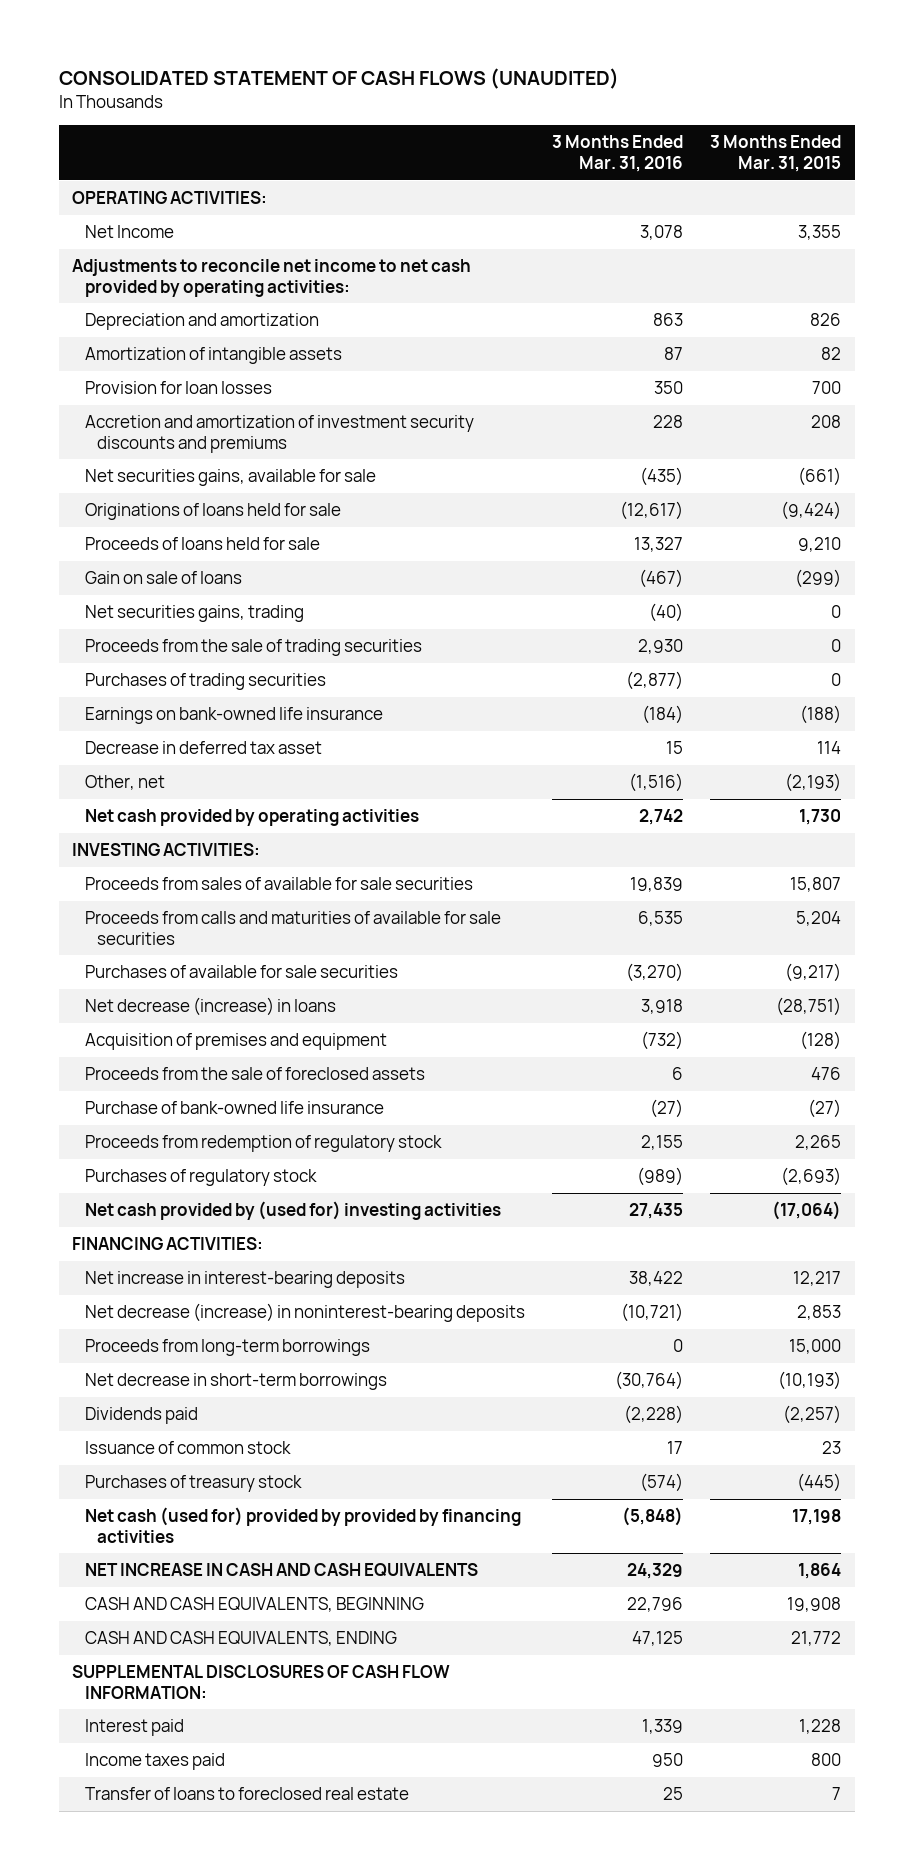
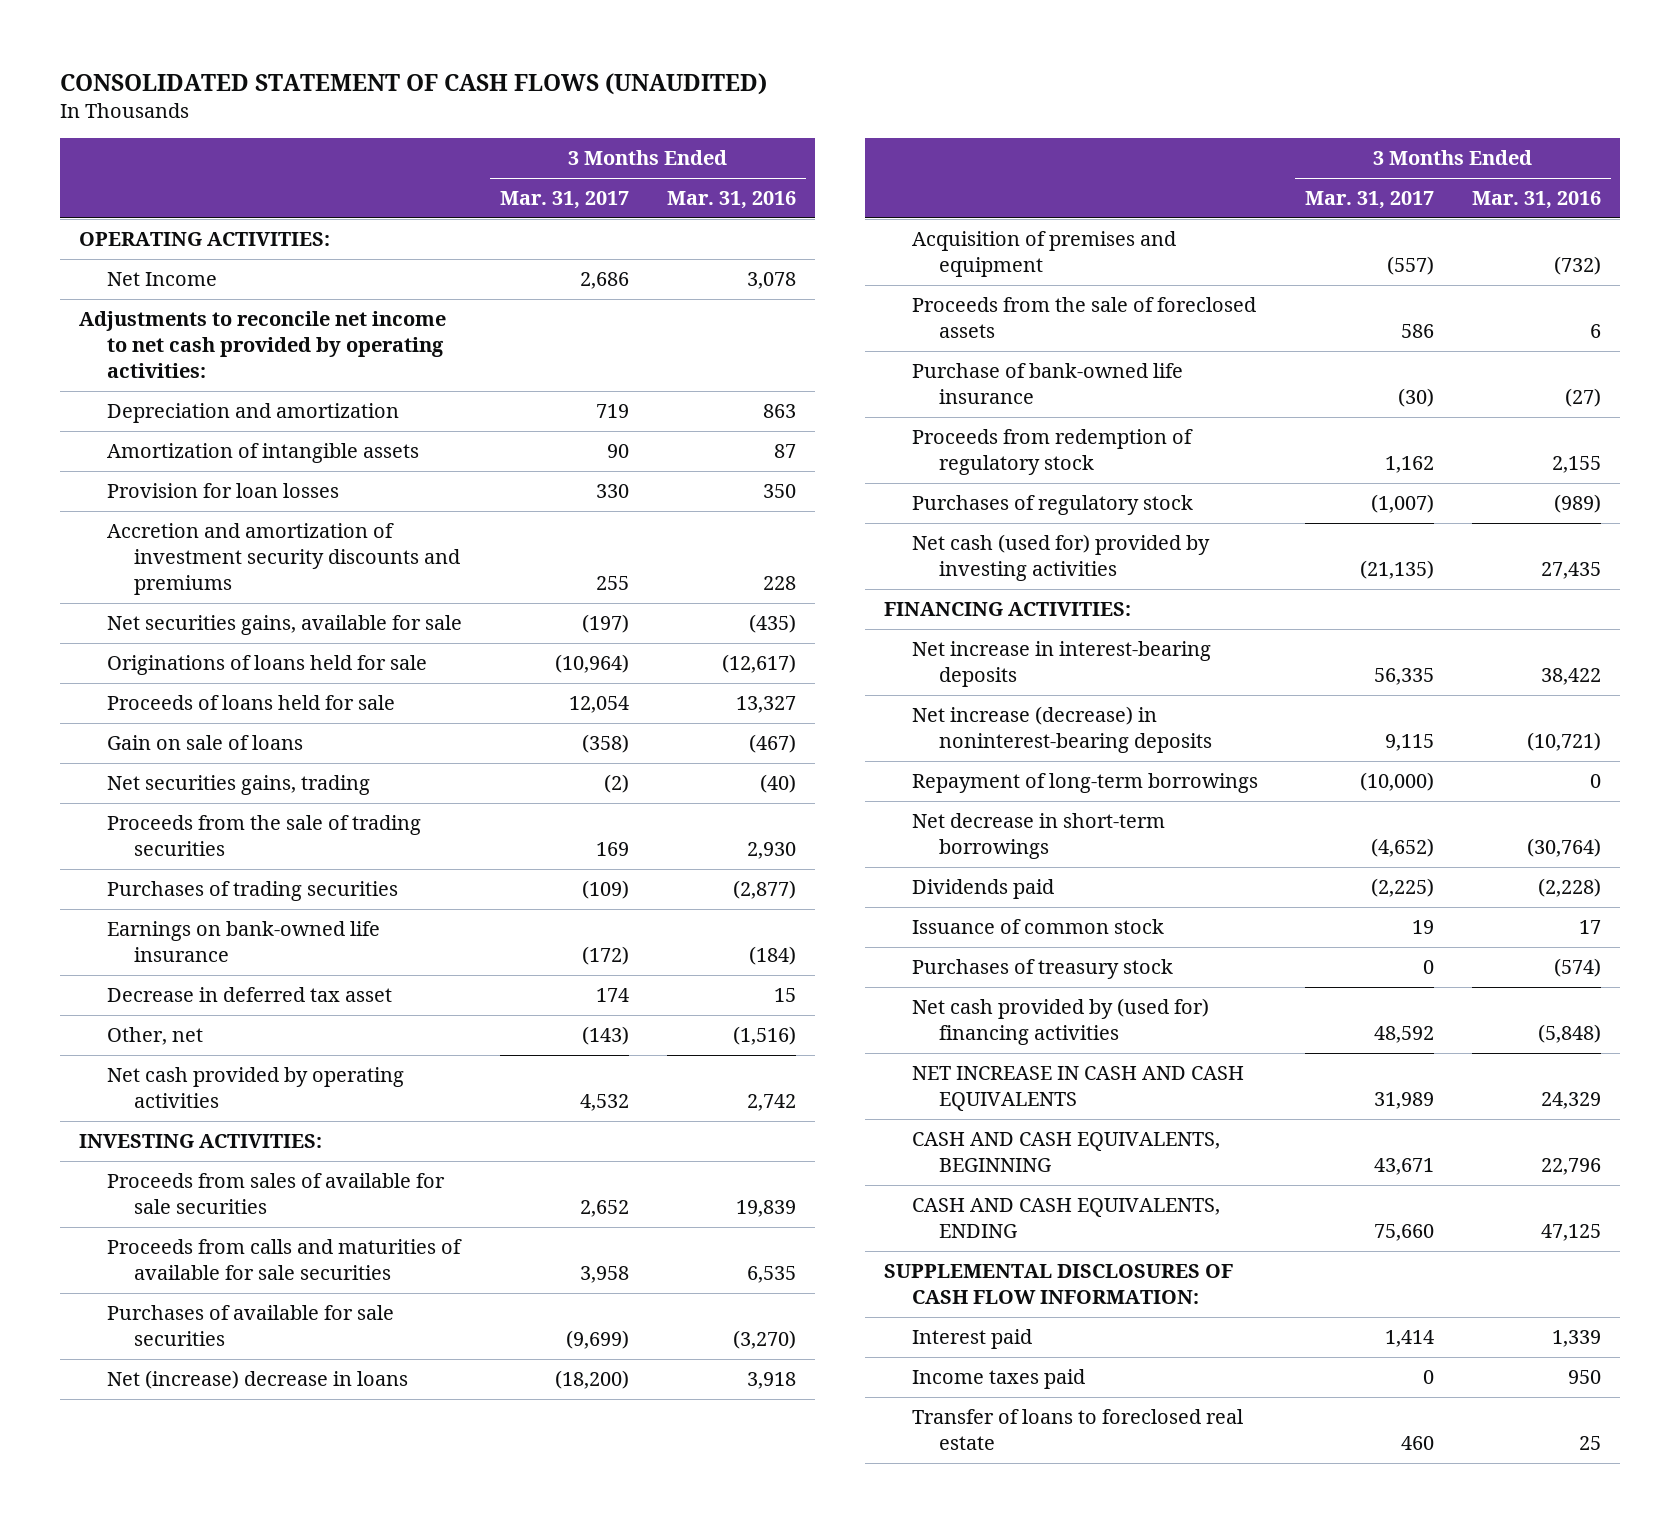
[709,135,841,172] 3 Months Ended Mar. 31, 2015 -> none
none -> [499,191,629,210] Mar. 31, 2017
[84,997,336,1017] Net decrease (increase) in loans -> [106,1370,408,1390] Net (increase) decrease in loans
[84,1201,501,1221] Net cash provided by (used for) investing activities -> [911,534,1210,582] Net cash (used for) provided by investing activities
[84,1339,370,1357] Proceeds from long-term borrowings -> none
[84,1303,525,1323] Net decrease (increase) in noninterest-bearing deposits -> [911,706,1213,754] Net increase (decrease) in noninterest-bearing deposits
none -> [911,773,1258,794] Repayment of long-term borrowings
[84,1507,521,1543] Net cash (used for) provided by provided by financing activities -> [911,998,1209,1046] Net cash provided by (used for) financing activities

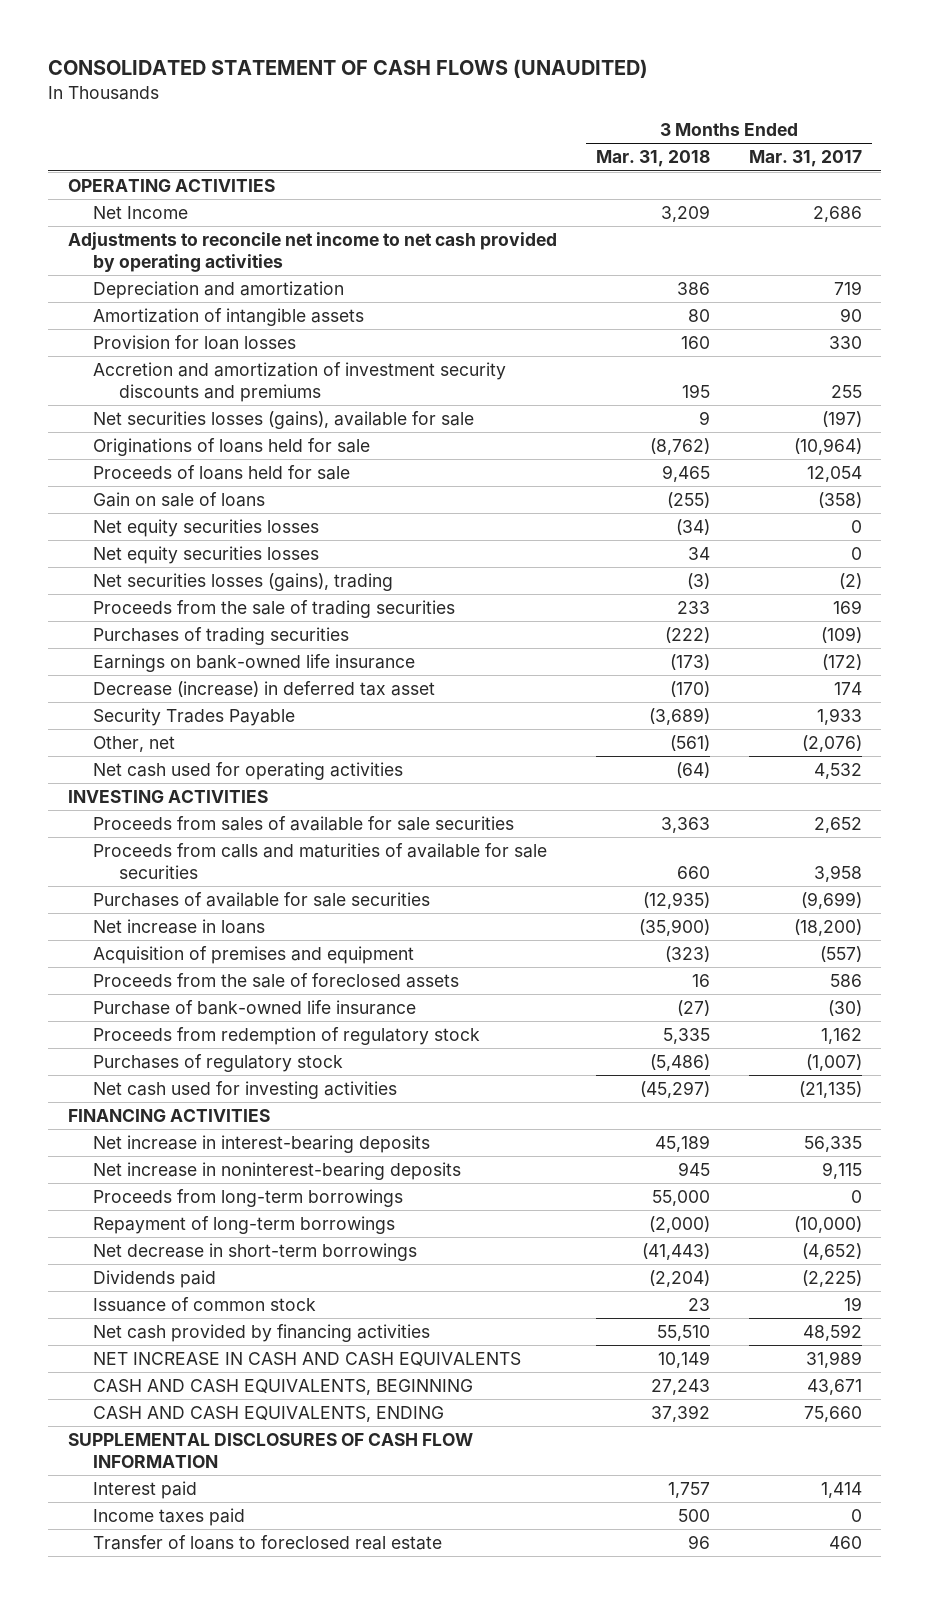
[666,191,796,210] Mar. 31, 2016 -> none
none -> [595,150,710,168] Mar. 31, 2018
[79,232,331,247] OPERATING ACTIVITIES: -> [67,178,275,192] OPERATING ACTIVITIES
[79,311,447,379] Adjustments to reconcile net income to net cash provided by operating activities: -> [67,231,557,272] Adjustments to reconcile net income to net cash provided by operating activities
[106,615,462,636] Net securities gains, available for sale -> [93,410,475,429] Net securities losses (gains), available for sale
none -> [93,518,320,537] Net equity securities losses
none -> [93,545,320,564] Net equity securities losses
[106,775,370,796] Net securities gains, trading -> [93,572,394,591] Net securities losses (gains), trading
[106,987,392,1003] Decrease in deferred tax asset -> [93,680,436,697] Decrease (increase) in deferred tax asset
none -> [93,707,296,726] Security Trades Payable
[581,1026,629,1046] (143) -> [801,734,862,752] (2,076)
[106,1067,404,1109] Net cash provided by operating activities -> [93,761,404,780] Net cash used for operating activities
[79,1134,323,1149] INVESTING ACTIVITIES: -> [67,789,268,803] INVESTING ACTIVITIES
[106,1370,408,1390] Net (increase) decrease in loans -> [93,918,266,934] Net increase in loans
[911,534,1210,582] Net cash (used for) provided by investing activities -> [93,1080,398,1099] Net cash used for investing activities
[884,602,1132,617] FINANCING ACTIVITIES: -> [67,1108,270,1122] FINANCING ACTIVITIES
[911,706,1213,754] Net increase (decrease) in noninterest-bearing deposits -> [93,1161,462,1180] Net increase in noninterest-bearing deposits
none -> [93,1188,404,1207] Proceeds from long-term borrowings
[911,959,1173,980] Purchases of treasury stock -> none
[911,998,1209,1046] Net cash provided by (used for) financing activities -> [93,1323,431,1342] Net cash provided by financing activities
[884,1264,1234,1305] SUPPLEMENTAL DISCLOSURES OF CASH FLOW INFORMATION: -> [67,1432,473,1468] SUPPLEMENTAL DISCLOSURES OF CASH FLOW INFORMATION

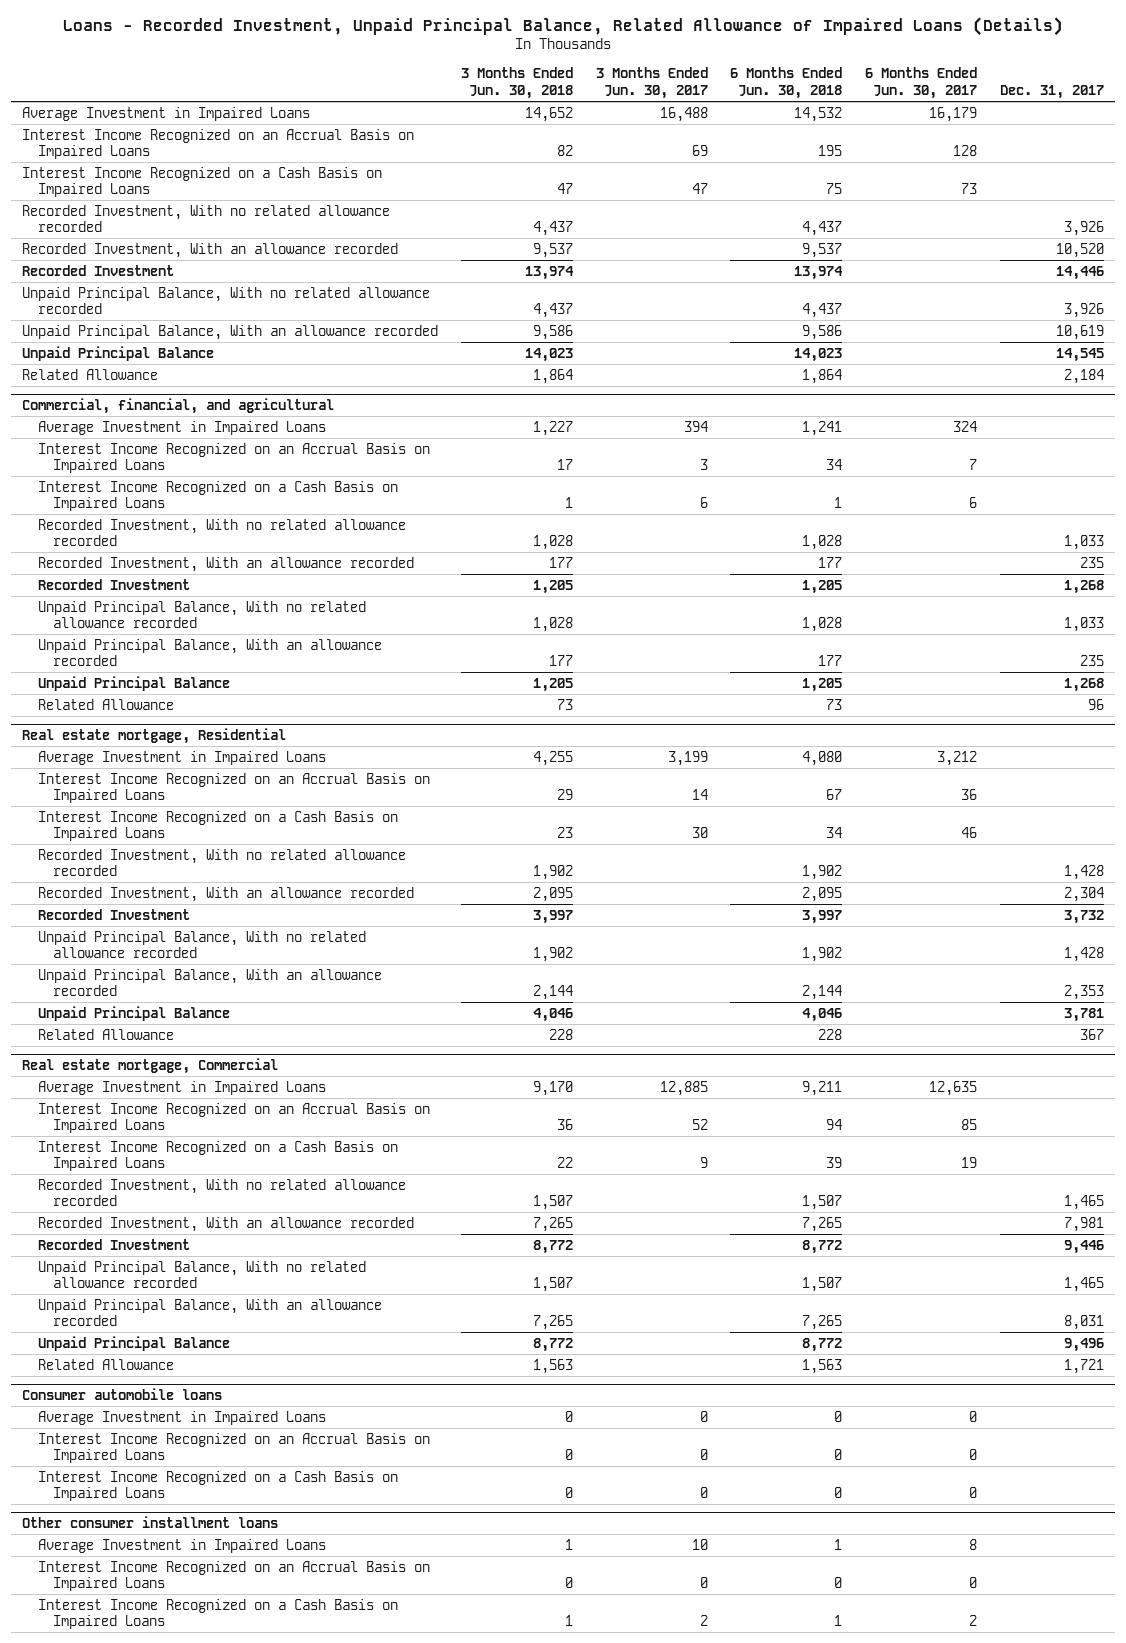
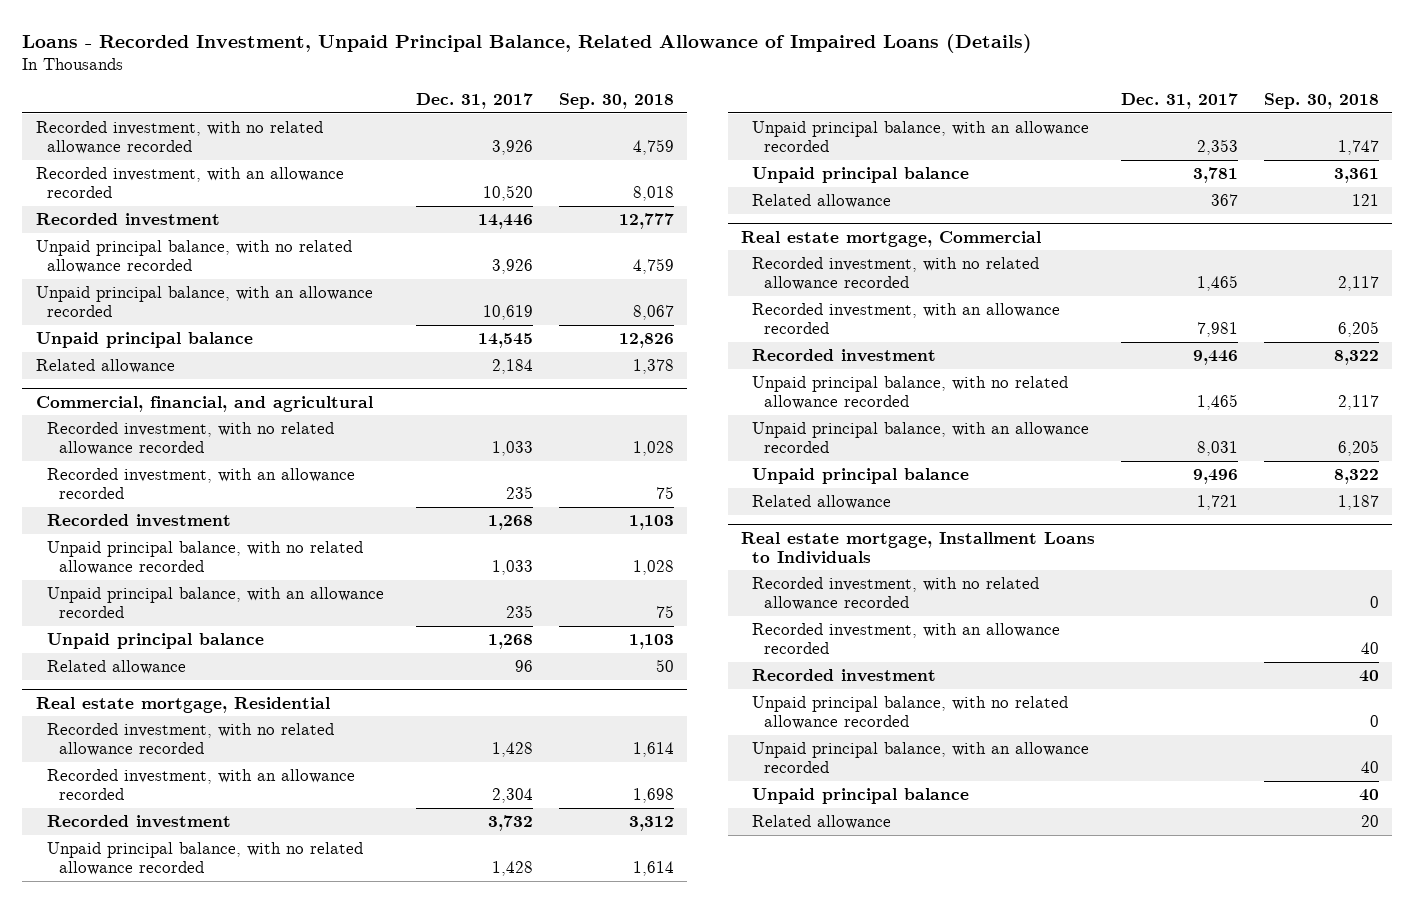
[460,67,573,99] 3 Months Ended Jun. 30, 2018 -> none
[595,67,708,99] 3 Months Ended Jun. 30, 2017 -> none
[730,67,843,99] 6 Months Ended Jun. 30, 2018 -> none
[865,67,978,99] 6 Months Ended Jun. 30, 2017 -> none
none -> [558,92,674,109] Sep. 30, 2018
[22,106,311,121] Average Investment in Impaired Loans -> none
[22,128,415,160] Interest Income Recognized on an Accrual Basis on Impaired Loans -> none
[22,166,383,198] Interest Income Recognized on a Cash Basis on Impaired Loans -> none
[22,204,391,233] Recorded Investment, With no related allowance recorded -> [35,121,323,155] Recorded investment, with no related allowance recorded
[22,242,399,258] Recorded Investment, With an allowance recorded -> [35,167,344,199] Recorded investment, with an allowance recorded
[22,264,175,276] Recorded Investment -> [35,213,220,227] Recorded investment
[22,286,431,315] Unpaid Principal Balance, With no related allowance recorded -> [35,240,352,274] Unpaid principal balance, with no related allowance recorded
[22,324,439,340] Unpaid Principal Balance, With an allowance recorded -> [35,286,373,318] Unpaid principal balance, with an allowance recorded
[22,345,215,361] Unpaid Principal Balance -> [35,332,253,349] Unpaid principal balance
[22,368,159,380] Related Allowance -> [35,359,175,374] Related allowance
[37,420,326,435] Average Investment in Impaired Loans -> none
[37,442,430,474] Interest Income Recognized on an Accrual Basis on Impaired Loans -> none
[37,480,398,512] Interest Income Recognized on a Cash Basis on Impaired Loans -> none
[37,518,406,547] Recorded Investment, With no related allowance recorded -> [47,422,335,456] Recorded investment, with no related allowance recorded
[37,556,414,572] Recorded Investment, With an allowance recorded -> [47,468,356,500] Recorded investment, with an allowance recorded
[37,578,190,590] Recorded Investment -> [47,514,232,528] Recorded investment
[37,600,366,629] Unpaid Principal Balance, With no related allowance recorded -> [47,541,364,575] Unpaid principal balance, with no related allowance recorded
[37,638,382,667] Unpaid Principal Balance, With an allowance recorded -> [47,587,385,619] Unpaid principal balance, with an allowance recorded
[37,675,230,691] Unpaid Principal Balance -> [47,633,265,650] Unpaid principal balance
[37,698,174,710] Related Allowance -> [47,660,187,675] Related allowance
[37,750,326,765] Average Investment in Impaired Loans -> none
[37,772,430,804] Interest Income Recognized on an Accrual Basis on Impaired Loans -> none
[37,810,398,842] Interest Income Recognized on a Cash Basis on Impaired Loans -> none
[37,848,406,877] Recorded Investment, With no related allowance recorded -> [47,723,335,757] Recorded investment, with no related allowance recorded
[37,886,414,902] Recorded Investment, With an allowance recorded -> [47,769,356,801] Recorded investment, with an allowance recorded
[37,908,190,920] Recorded Investment -> [47,815,232,829] Recorded investment
[37,930,366,959] Unpaid Principal Balance, With no related allowance recorded -> [47,842,364,876] Unpaid principal balance, with no related allowance recorded
[37,968,382,997] Unpaid Principal Balance, With an allowance recorded -> [752,121,1090,153] Unpaid principal balance, with an allowance recorded
[37,1005,230,1021] Unpaid Principal Balance -> [752,167,970,184] Unpaid principal balance
[37,1028,174,1040] Related Allowance -> [752,194,892,209] Related allowance
[37,1080,326,1095] Average Investment in Impaired Loans -> none
[37,1102,430,1134] Interest Income Recognized on an Accrual Basis on Impaired Loans -> none
[37,1140,398,1172] Interest Income Recognized on a Cash Basis on Impaired Loans -> none
[22,1387,223,1400] Consumer automobile loans -> none
[37,1410,326,1425] Average Investment in Impaired Loans -> none
[37,1432,430,1464] Interest Income Recognized on an Accrual Basis on Impaired Loans -> none
[37,1470,398,1502] Interest Income Recognized on a Cash Basis on Impaired Loans -> none
[22,1515,279,1528] Other consumer installment loans -> none
[37,1538,326,1553] Average Investment in Impaired Loans -> none
[37,1560,430,1592] Interest Income Recognized on an Accrual Basis on Impaired Loans -> none
[37,1598,398,1630] Interest Income Recognized on a Cash Basis on Impaired Loans -> none
[37,1178,406,1207] Recorded Investment, With no related allowance recorded -> [752,257,1040,291] Recorded investment, with no related allowance recorded
[37,1216,414,1232] Recorded Investment, With an allowance recorded -> [752,303,1061,335] Recorded investment, with an allowance recorded
[37,1238,190,1250] Recorded Investment -> [752,349,937,363] Recorded investment
[37,1260,366,1289] Unpaid Principal Balance, With no related allowance recorded -> [752,376,1069,410] Unpaid principal balance, with no related allowance recorded
[37,1298,382,1327] Unpaid Principal Balance, With an allowance recorded -> [752,422,1090,454] Unpaid principal balance, with an allowance recorded
[37,1335,230,1351] Unpaid Principal Balance -> [752,468,970,485] Unpaid principal balance
[37,1358,174,1370] Related Allowance -> [752,495,892,510] Related allowance
none -> [740,531,1095,564] Real estate mortgage, Installment Loans to Individuals
none -> [752,577,1040,611] Recorded investment, with no related allowance recorded
none -> [752,623,1061,655] Recorded investment, with an allowance recorded
none -> [752,669,937,683] Recorded investment
none -> [752,696,1069,730] Unpaid principal balance, with no related allowance recorded
none -> [752,742,1090,774] Unpaid principal balance, with an allowance recorded
none -> [752,788,970,805] Unpaid principal balance
none -> [752,815,892,830] Related allowance

